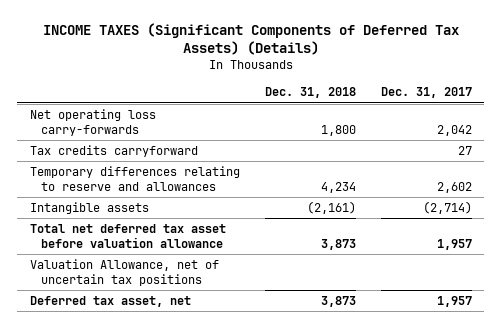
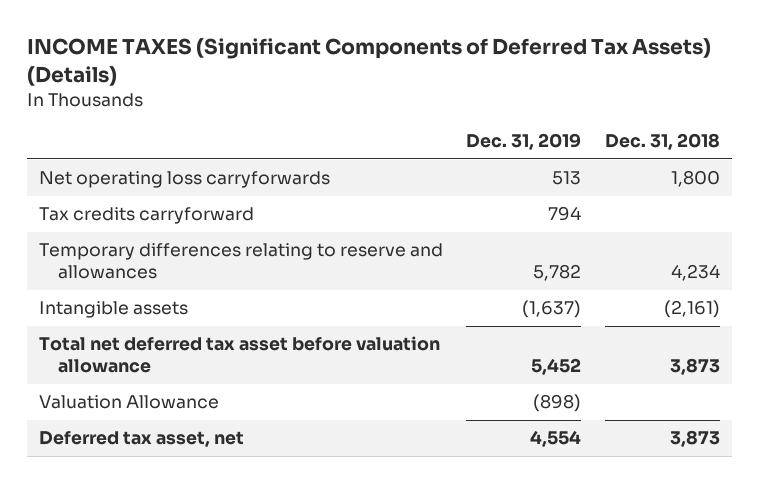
[380,87,472,99] Dec. 31, 2017 -> none
none -> [466,133,582,151] Dec. 31, 2019
[29,109,156,136] Net operating loss carry-forwards -> [38,171,330,189] Net operating loss carryforwards
[29,259,219,286] Valuation Allowance, net of uncertain tax positions -> [38,395,219,410] Valuation Allowance

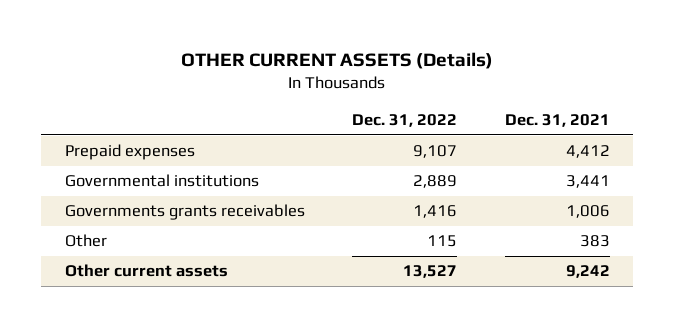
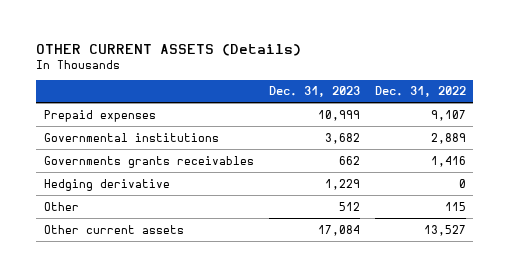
[504,114,610,128] Dec. 31, 2021 -> none
none -> [268,86,360,98] Dec. 31, 2023
none -> [43,178,170,191] Hedging derivative

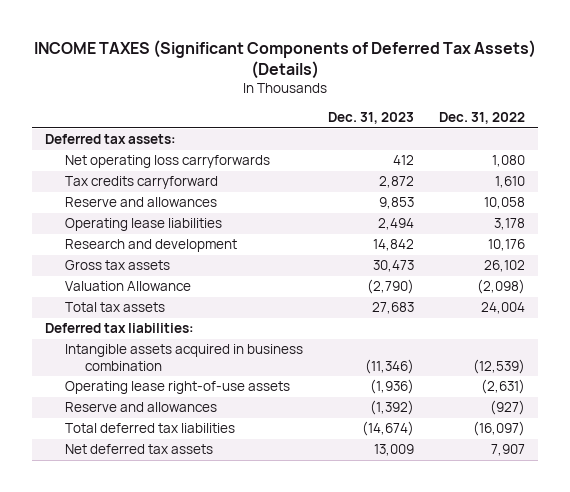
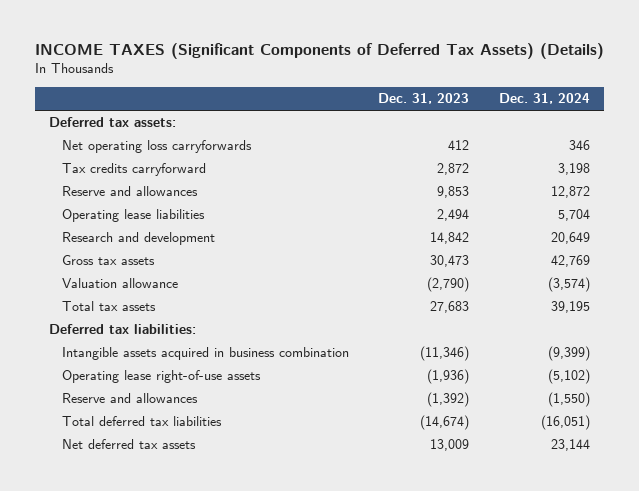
[439,112,526,125] Dec. 31, 2022 -> none
none -> [498,93,590,105] Dec. 31, 2024
[65,281,192,292] Valuation Allowance -> [62,278,179,289] Valuation allowance

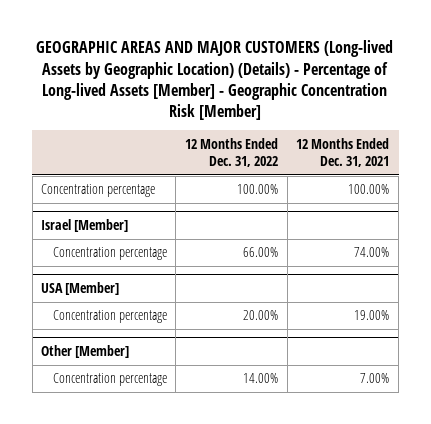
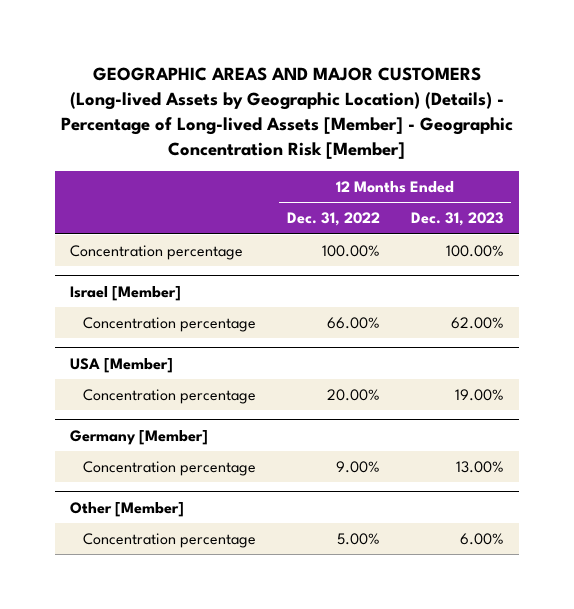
[296,137,390,168] 12 Months Ended Dec. 31, 2021 -> none
none -> [410,212,504,227] Dec. 31, 2023
none -> [69,429,208,445] Germany [Member]
none -> [82,460,256,476] Concentration percentage
[243,373,279,384] 14.00% -> [336,532,380,545] 5.00%

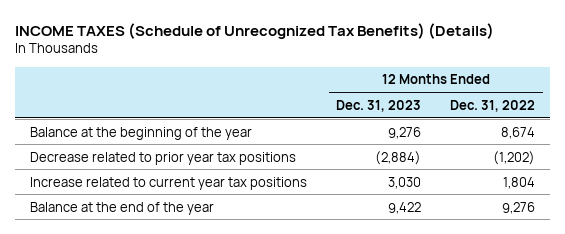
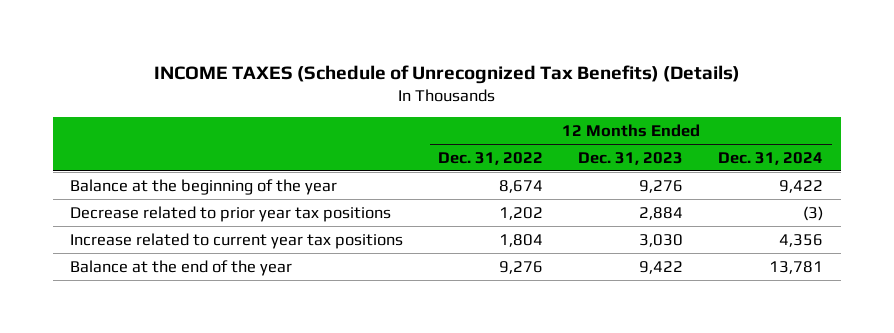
none -> [718,151,824,165] Dec. 31, 2024
[375,150,422,165] (2,884) -> [639,206,684,220] 2,884
[493,150,536,165] (1,202) -> [499,206,544,220] 1,202

